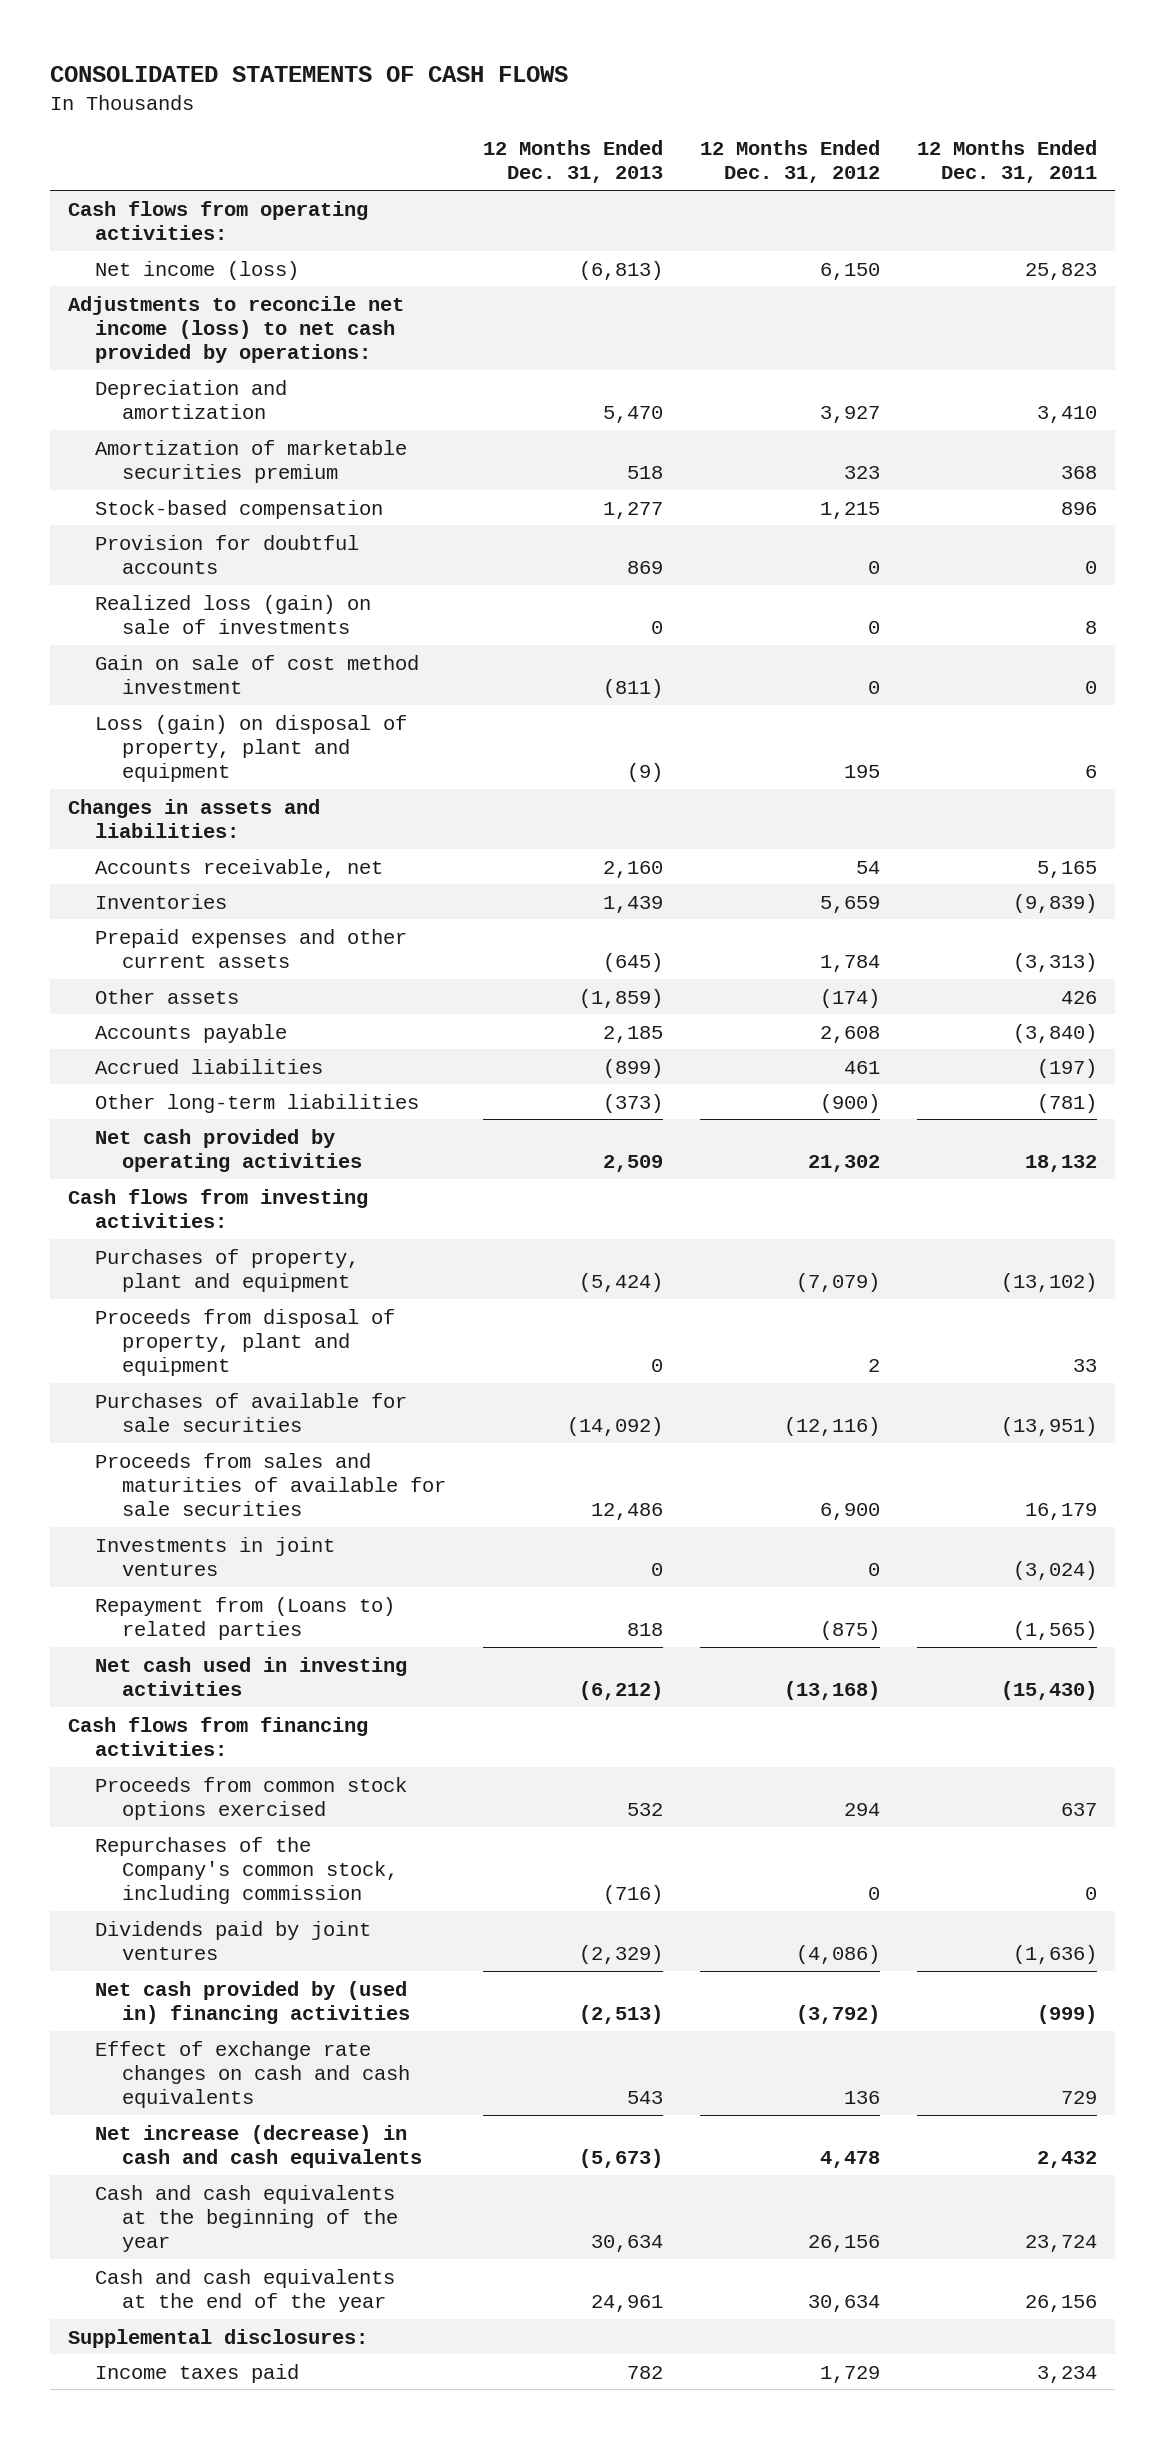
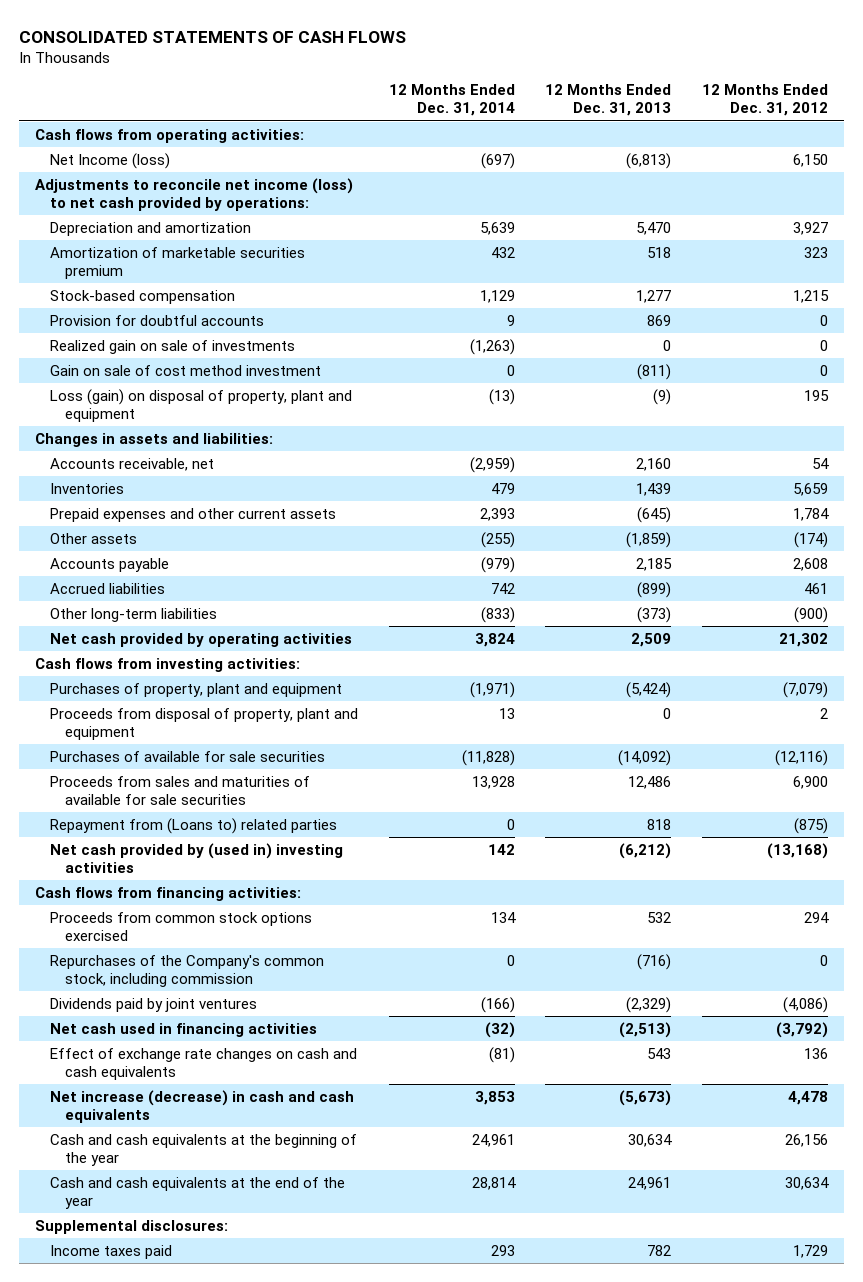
[916,139,1097,184] 12 Months Ended Dec. 31, 2011 -> none
none -> [388,84,515,117] 12 Months Ended Dec. 31, 2014
[95,260,300,280] Net income (loss) -> [49,152,170,169] Net Income (loss)
[95,594,372,634] Realized loss (gain) on sale of investments -> [49,339,295,354] Realized gain on sale of investments
[95,1536,336,1576] Investments in joint ventures -> none
[95,1656,408,1696] Net cash used in investing activities -> [49,842,343,874] Net cash provided by (used in) investing activities
[95,1980,411,2024] Net cash provided by (used in) financing activities -> [49,1022,317,1037] Net cash used in financing activities

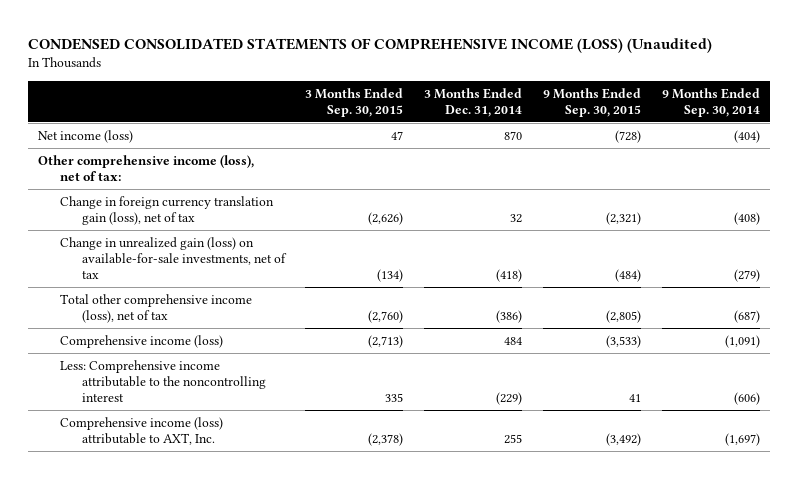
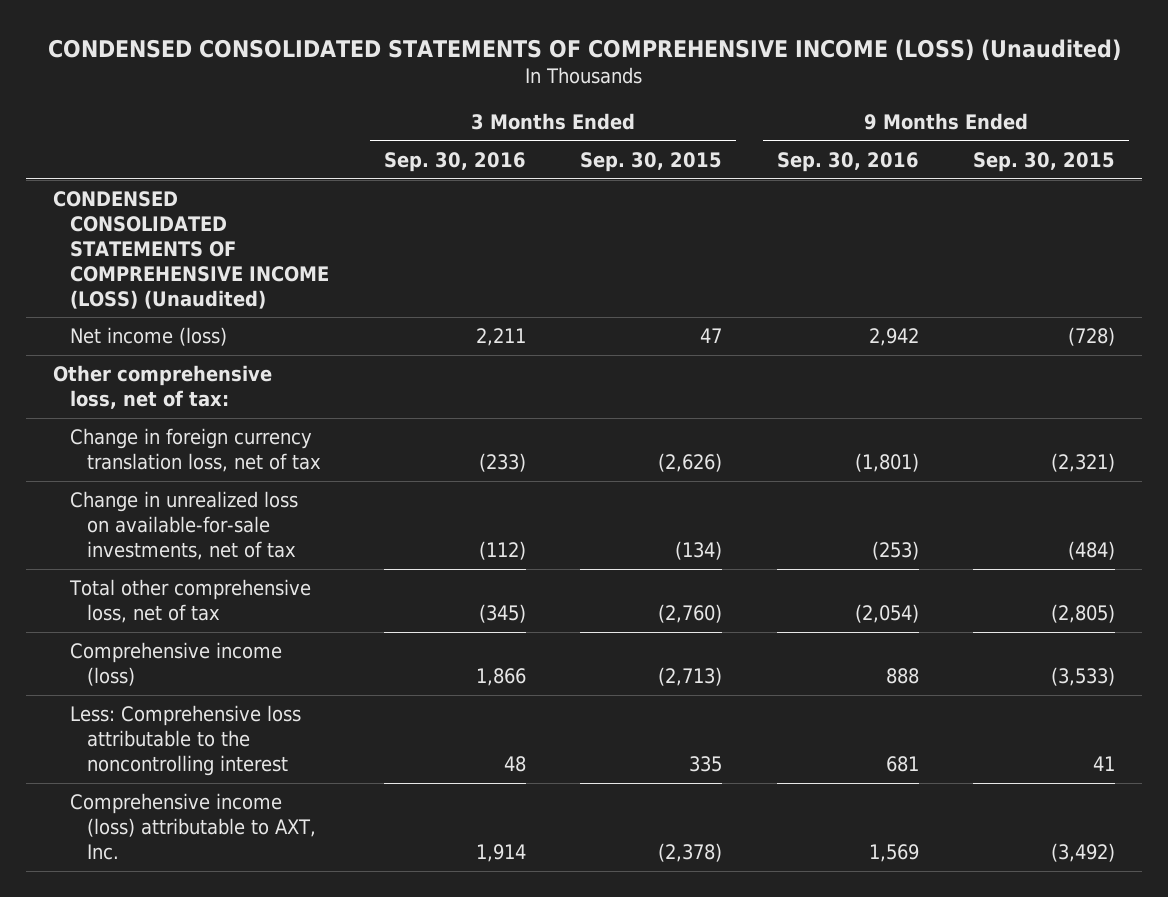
[424,87,523,117] 3 Months Ended Dec. 31, 2014 -> none
[661,87,760,117] 9 Months Ended Sep. 30, 2014 -> none
none -> [383,151,526,172] Sep. 30, 2016
none -> [776,151,919,172] Sep. 30, 2016
none -> [53,191,330,309] CONDENSED CONSOLIDATED STATEMENTS OF COMPREHENSIVE INCOME (LOSS) (Unaudited)
[38,155,255,181] Other comprehensive income (loss), net of tax: -> [53,365,273,410] Other comprehensive loss, net of tax:
[60,196,275,225] Change in foreign currency translation gain (loss), net of tax -> [70,428,321,473] Change in foreign currency translation loss, net of tax
[60,237,287,279] Change in unrealized gain (loss) on available-for-sale investments, net of tax -> [70,491,299,560] Change in unrealized loss on available-for-sale investments, net of tax
[60,294,253,323] Total other comprehensive income (loss), net of tax -> [69,579,312,624] Total other comprehensive loss, net of tax
[60,360,266,402] Less: Comprehensive income attributable to the noncontrolling interest -> [70,705,302,776] Less: Comprehensive loss attributable to the noncontrolling interest

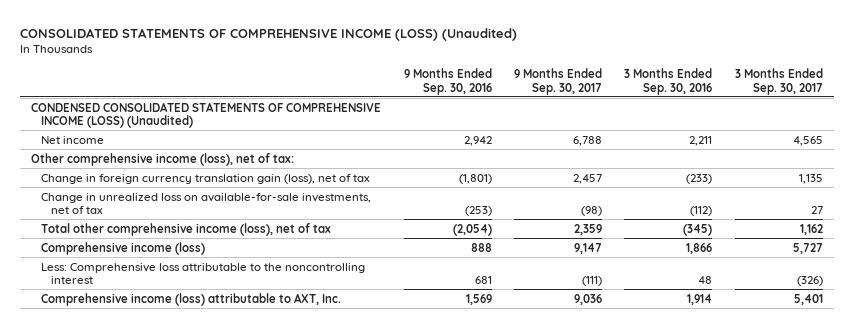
[48,38,1122,61] CONDENSED CONSOLIDATED STATEMENTS OF COMPREHENSIVE INCOME (LOSS) (Unaudited) -> [19,27,517,41] CONSOLIDATED STATEMENTS OF COMPREHENSIVE INCOME (LOSS) (Unaudited)
[580,151,723,172] Sep. 30, 2015 -> none
[973,151,1116,172] Sep. 30, 2015 -> none
none -> [514,68,603,95] 9 Months Ended Sep. 30, 2017
none -> [734,68,823,95] 3 Months Ended Sep. 30, 2017
[70,327,228,347] Net income (loss) -> [40,135,104,144] Net income
[53,365,273,410] Other comprehensive loss, net of tax: -> [31,152,295,166] Other comprehensive income (loss), net of tax:
[70,428,321,473] Change in foreign currency translation loss, net of tax -> [40,173,370,184] Change in foreign currency translation gain (loss), net of tax
[69,579,312,624] Total other comprehensive loss, net of tax -> [40,222,331,236] Total other comprehensive income (loss), net of tax

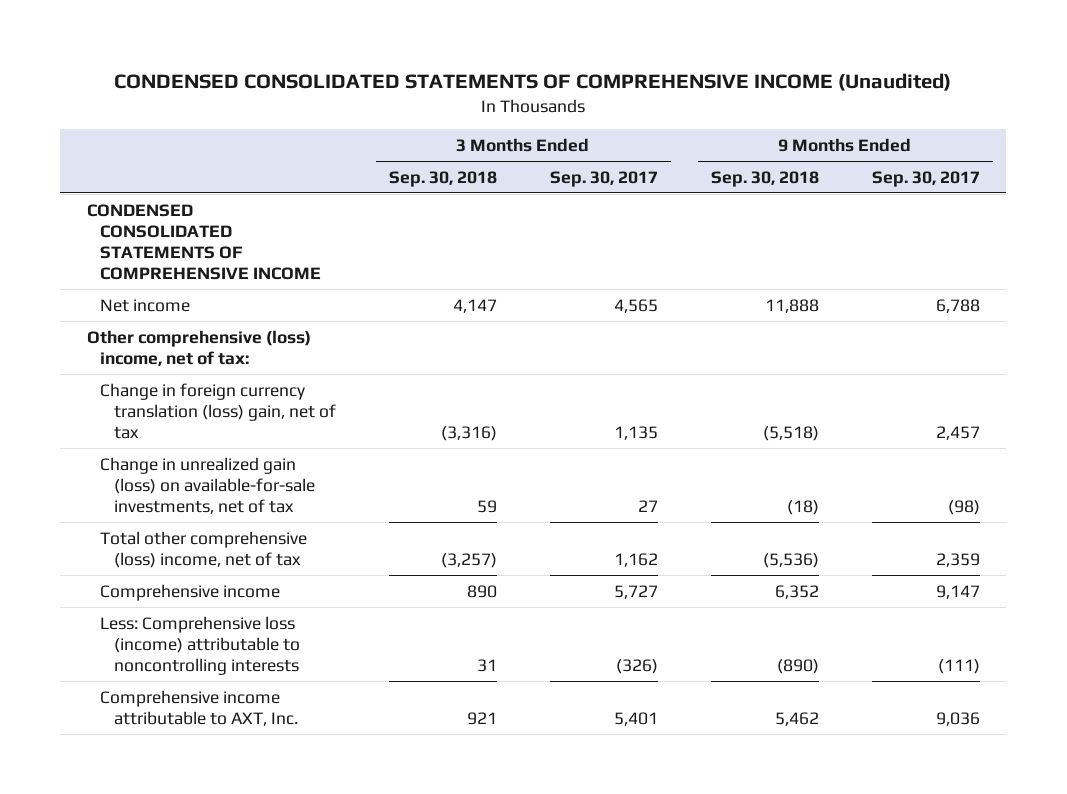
[19,27,517,41] CONSOLIDATED STATEMENTS OF COMPREHENSIVE INCOME (LOSS) (Unaudited) -> [114,72,952,91] CONDENSED CONSOLIDATED STATEMENTS OF COMPREHENSIVE INCOME (Unaudited)
[403,68,492,95] 9 Months Ended Sep. 30, 2016 -> none
[624,68,713,95] 3 Months Ended Sep. 30, 2016 -> none
none -> [388,170,497,187] Sep. 30, 2018
none -> [710,170,819,187] Sep. 30, 2018
[31,101,382,128] CONDENSED CONSOLIDATED STATEMENTS OF COMPREHENSIVE INCOME (LOSS) (Unaudited) -> [86,203,322,281] CONDENSED CONSOLIDATED STATEMENTS OF COMPREHENSIVE INCOME
[31,152,295,166] Other comprehensive income (loss), net of tax: -> [86,329,311,366] Other comprehensive (loss) income, net of tax:
[40,173,370,184] Change in foreign currency translation gain (loss), net of tax -> [100,382,336,440] Change in foreign currency translation (loss) gain, net of tax
[40,192,371,214] Change in unrealized loss on available-for-sale investments, net of tax -> [100,456,315,515] Change in unrealized gain (loss) on available-for-sale investments, net of tax
[40,222,331,236] Total other comprehensive income (loss), net of tax -> [100,530,308,568] Total other comprehensive (loss) income, net of tax
[40,241,205,255] Comprehensive income (loss) -> [100,583,281,601] Comprehensive income
[40,262,365,284] Less: Comprehensive loss attributable to the noncontrolling interest -> [100,615,300,676] Less: Comprehensive loss (income) attributable to noncontrolling interests
[40,292,341,306] Comprehensive income (loss) attributable to AXT, Inc. -> [100,689,298,726] Comprehensive income attributable to AXT, Inc.

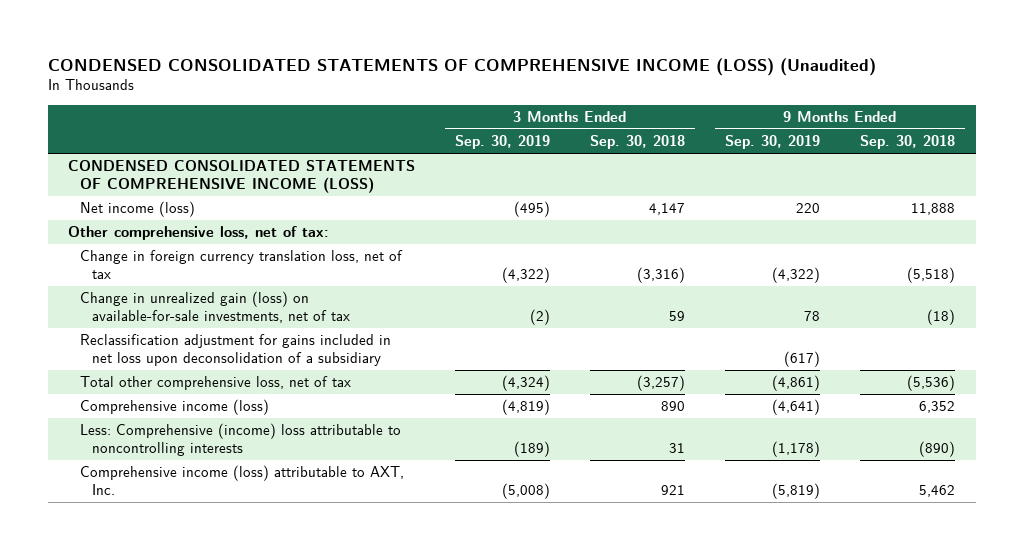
[114,72,952,91] CONDENSED CONSOLIDATED STATEMENTS OF COMPREHENSIVE INCOME (Unaudited) -> [48,57,877,76] CONDENSED CONSOLIDATED STATEMENTS OF COMPREHENSIVE INCOME (LOSS) (Unaudited)
[549,170,658,187] Sep. 30, 2017 -> none
[871,170,980,187] Sep. 30, 2017 -> none
none -> [455,135,551,150] Sep. 30, 2019
none -> [725,135,821,150] Sep. 30, 2019
[86,203,322,281] CONDENSED CONSOLIDATED STATEMENTS OF COMPREHENSIVE INCOME -> [68,160,416,194] CONDENSED CONSOLIDATED STATEMENTS OF COMPREHENSIVE INCOME (LOSS)
[100,298,191,312] Net income -> [80,201,196,218] Net income (loss)
[86,329,311,366] Other comprehensive (loss) income, net of tax: -> [68,226,330,241] Other comprehensive loss, net of tax:
[100,382,336,440] Change in foreign currency translation (loss) gain, net of tax -> [80,250,404,280] Change in foreign currency translation loss, net of tax
none -> [80,334,392,367] Reclassification adjustment for gains included in net loss upon deconsolidation of a subsidiary
[100,530,308,568] Total other comprehensive (loss) income, net of tax -> [80,376,352,391] Total other comprehensive loss, net of tax
[100,583,281,601] Comprehensive income -> [80,399,270,416] Comprehensive income (loss)
[100,615,300,676] Less: Comprehensive loss (income) attributable to noncontrolling interests -> [80,423,402,457] Less: Comprehensive (income) loss attributable to noncontrolling interests
[100,689,298,726] Comprehensive income attributable to AXT, Inc. -> [80,465,405,496] Comprehensive income (loss) attributable to AXT, Inc.

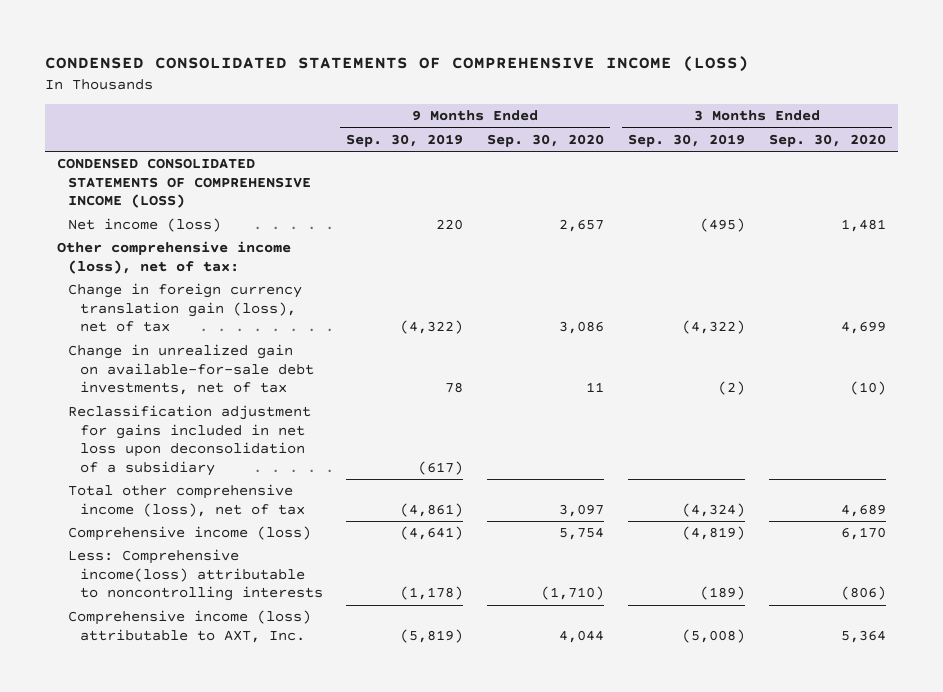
[48,57,877,76] CONDENSED CONSOLIDATED STATEMENTS OF COMPREHENSIVE INCOME (LOSS) (Unaudited) -> [44,56,749,73] CONDENSED CONSOLIDATED STATEMENTS OF COMPREHENSIVE INCOME (LOSS)
[590,135,686,150] Sep. 30, 2018 -> none
[860,135,956,150] Sep. 30, 2018 -> none
none -> [487,133,605,147] Sep. 30, 2020
none -> [769,133,887,147] Sep. 30, 2020
[68,226,330,241] Other comprehensive loss, net of tax: -> [56,241,291,274] Other comprehensive income (loss), net of tax:
[80,250,404,280] Change in foreign currency translation loss, net of tax -> [68,283,303,333] Change in foreign currency translation gain (loss), net of tax
[80,291,351,324] Change in unrealized gain (loss) on available-for-sale investments, net of tax -> [68,344,314,396] Change in unrealized gain on available-for-sale debt investments, net of tax
[80,376,352,391] Total other comprehensive loss, net of tax -> [68,484,305,517] Total other comprehensive income (loss), net of tax
[80,423,402,457] Less: Comprehensive (income) loss attributable to noncontrolling interests -> [68,549,323,602] Less: Comprehensive income(loss) attributable to noncontrolling interests

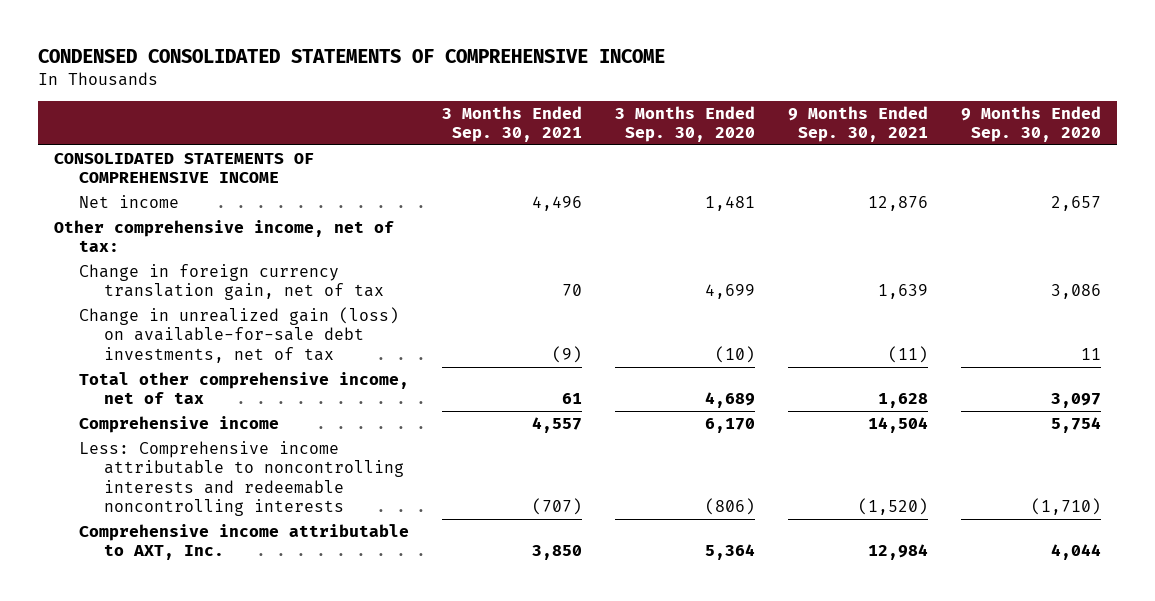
[44,56,749,73] CONDENSED CONSOLIDATED STATEMENTS OF COMPREHENSIVE INCOME (LOSS) -> [37,48,665,63] CONDENSED CONSOLIDATED STATEMENTS OF COMPREHENSIVE INCOME
[346,133,464,147] Sep. 30, 2019 -> none
[628,133,746,147] Sep. 30, 2019 -> none
none -> [441,105,582,143] 3 Months Ended Sep. 30, 2021
none -> [787,105,928,143] 9 Months Ended Sep. 30, 2021
[68,405,312,477] Reclassification adjustment for gains included in net loss upon deconsolidation of a subsidiary -> none
[56,158,312,209] CONDENSED CONSOLIDATED STATEMENTS OF COMPREHENSIVE INCOME (LOSS) -> [54,153,315,184] CONSOLIDATED STATEMENTS OF COMPREHENSIVE INCOME
[68,218,222,233] Net income (loss) -> [79,195,180,209] Net income
[56,241,291,274] Other comprehensive income (loss), net of tax: -> [54,220,395,253] Other comprehensive income, net of tax:
[68,283,303,333] Change in foreign currency translation gain (loss), net of tax -> [79,264,385,301] Change in foreign currency translation gain, net of tax
[68,344,314,396] Change in unrealized gain on available-for-sale debt investments, net of tax -> [79,307,400,363] Change in unrealized gain (loss) on available-for-sale debt investments, net of tax
[68,484,305,517] Total other comprehensive income (loss), net of tax -> [79,372,410,405] Total other comprehensive income, net of tax
[68,526,312,542] Comprehensive income (loss) -> [79,416,280,434] Comprehensive income
[68,549,323,602] Less: Comprehensive income(loss) attributable to noncontrolling interests -> [79,441,405,517] Less: Comprehensive income attributable to noncontrolling interests and redeemable noncontrolling interests
[68,610,312,643] Comprehensive income (loss) attributable to AXT, Inc. -> [79,524,410,561] Comprehensive income attributable to AXT, Inc.

